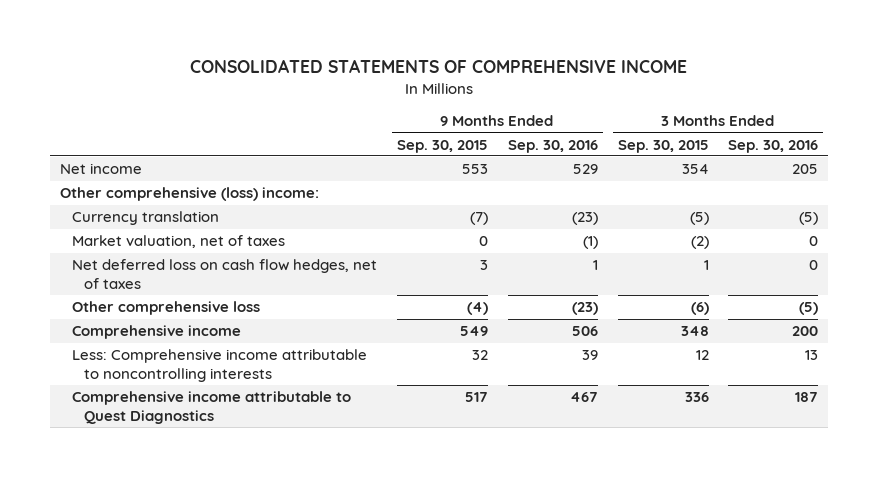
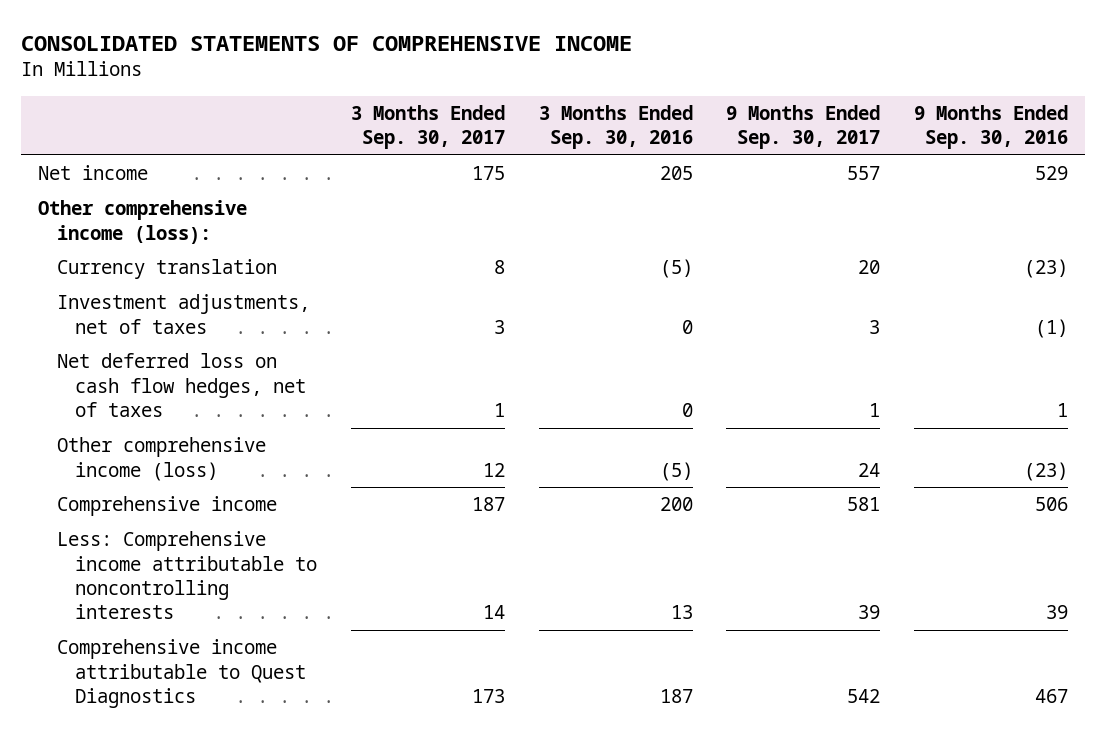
[396,139,488,153] Sep. 30, 2015 -> none
[617,139,709,153] Sep. 30, 2015 -> none
none -> [351,104,506,150] 3 Months Ended Sep. 30, 2017
none -> [726,104,881,150] 9 Months Ended Sep. 30, 2017
[59,187,319,202] Other comprehensive (loss) income: -> [37,200,247,244] Other comprehensive income (loss):
[72,235,286,249] Market valuation, net of taxes -> [56,294,310,334] Investment adjustments, net of taxes
[72,301,261,316] Other comprehensive loss -> [56,437,266,481] Other comprehensive income (loss)

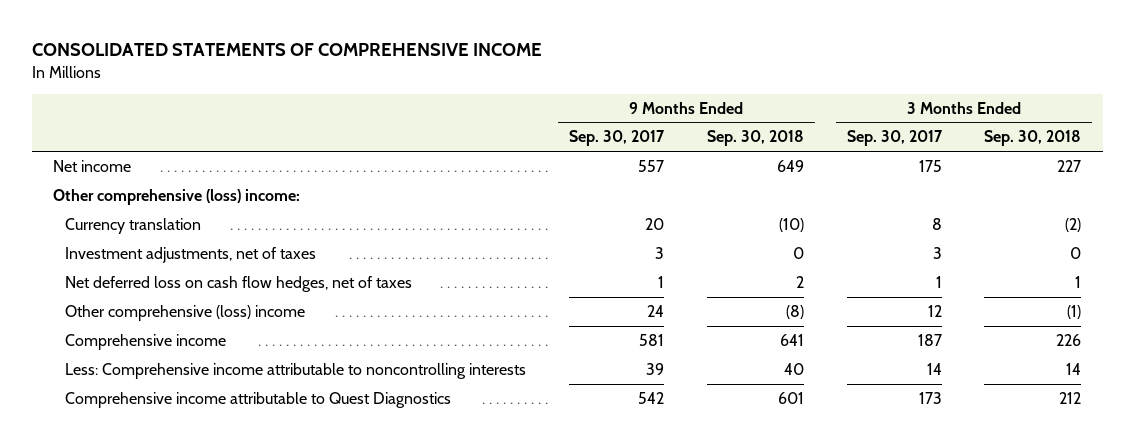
[538,104,693,150] 3 Months Ended Sep. 30, 2016 -> none
[914,104,1069,150] 9 Months Ended Sep. 30, 2016 -> none
none -> [706,130,804,147] Sep. 30, 2018
none -> [984,130,1082,147] Sep. 30, 2018
[37,200,247,244] Other comprehensive income (loss): -> [52,188,300,205] Other comprehensive (loss) income:
[56,437,266,481] Other comprehensive income (loss) -> [65,304,306,321] Other comprehensive (loss) income

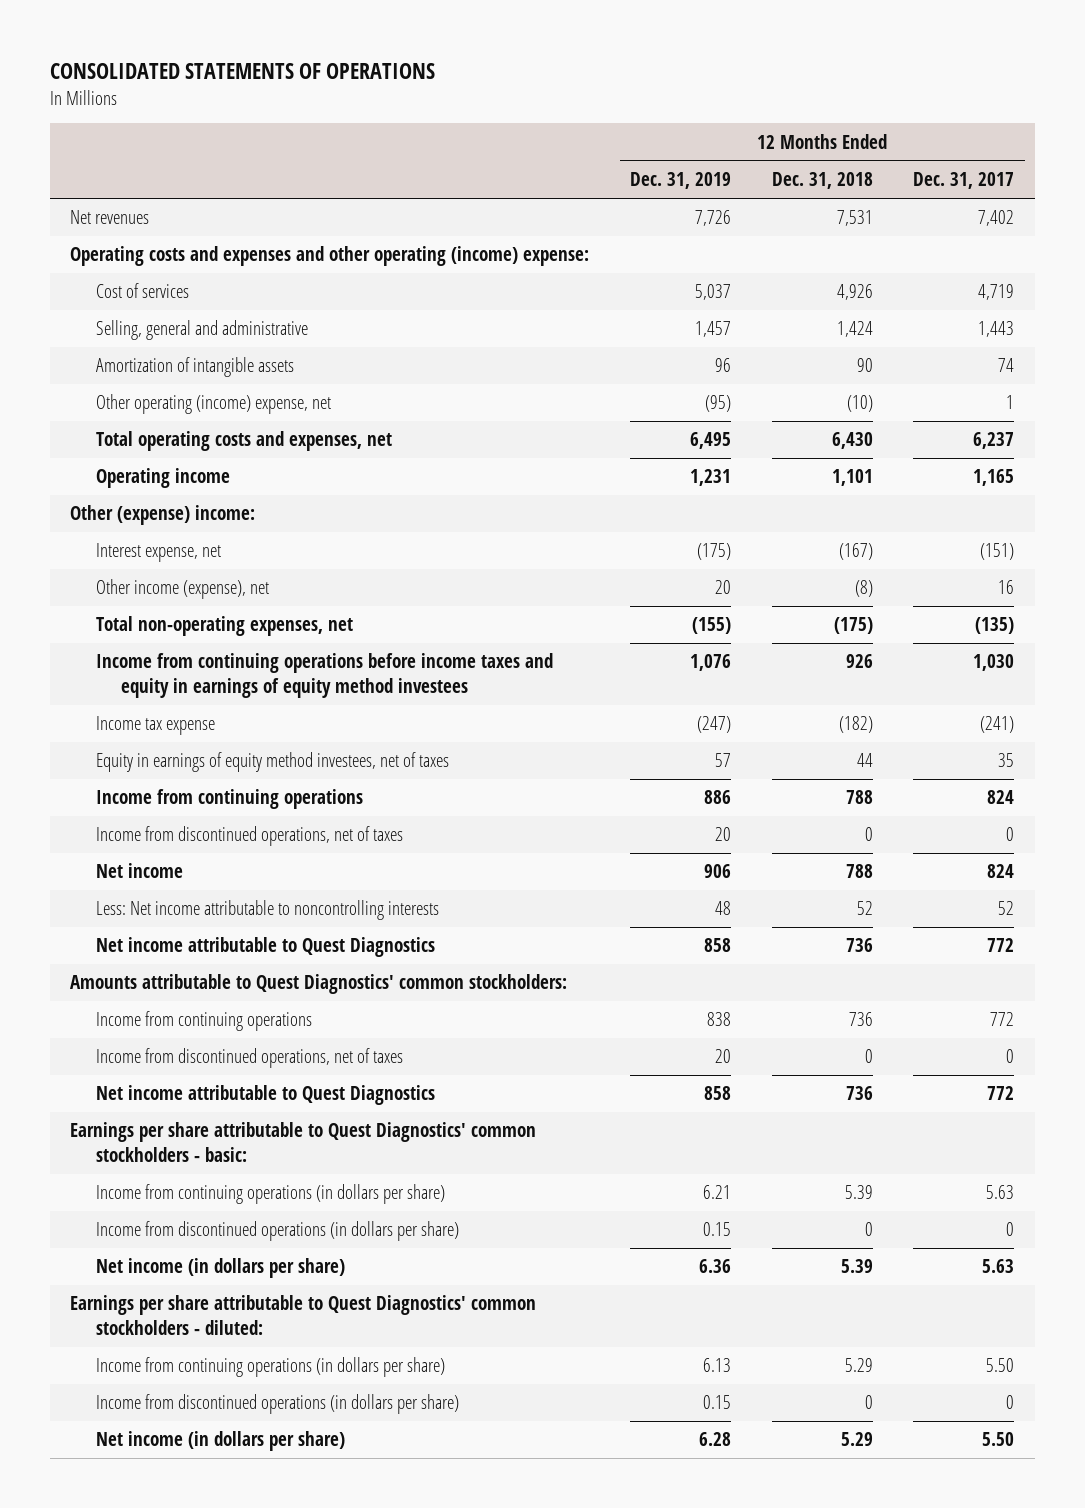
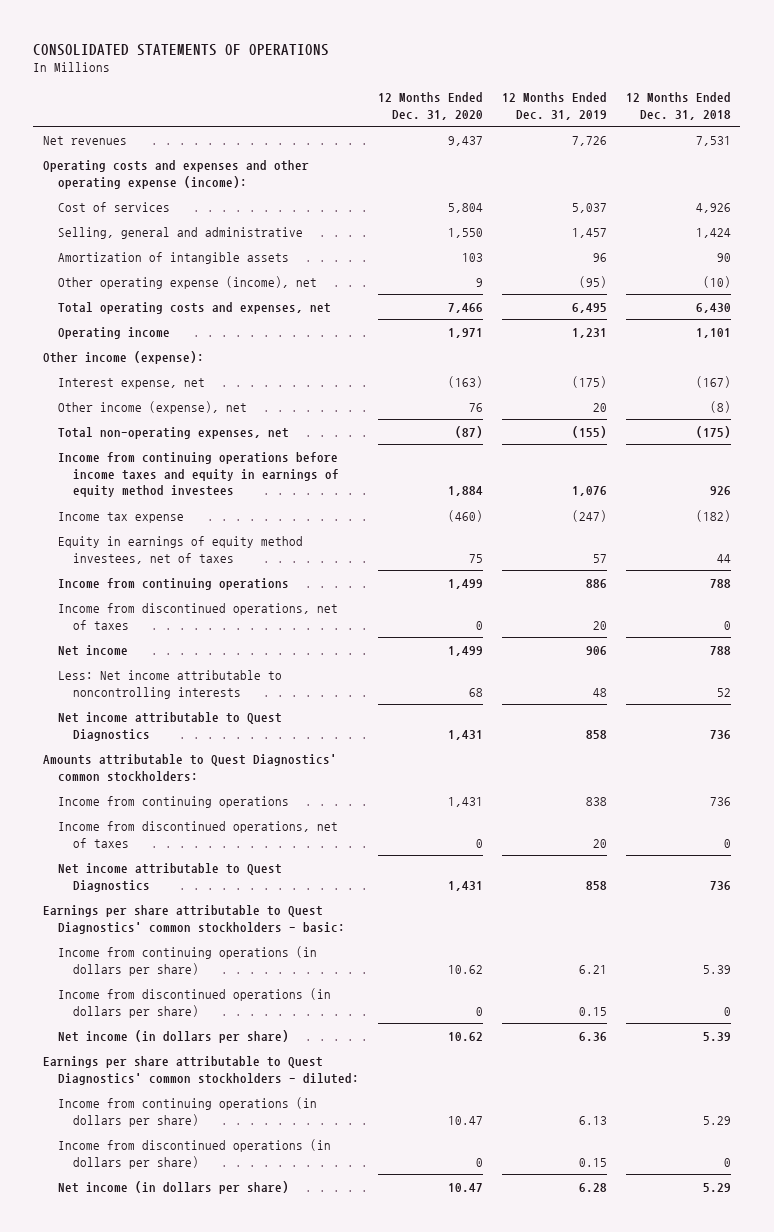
[913,172,1015,190] Dec. 31, 2017 -> none
none -> [377,91,483,120] 12 Months Ended Dec. 31, 2020
[70,246,590,267] Operating costs and expenses and other operating (income) expense: -> [42,159,309,189] Operating costs and expenses and other operating expense (income):
[95,394,331,415] Other operating (income) expense, net -> [57,275,317,289] Other operating expense (income), net
[70,505,256,526] Other (expense) income: -> [42,350,204,364] Other income (expense):

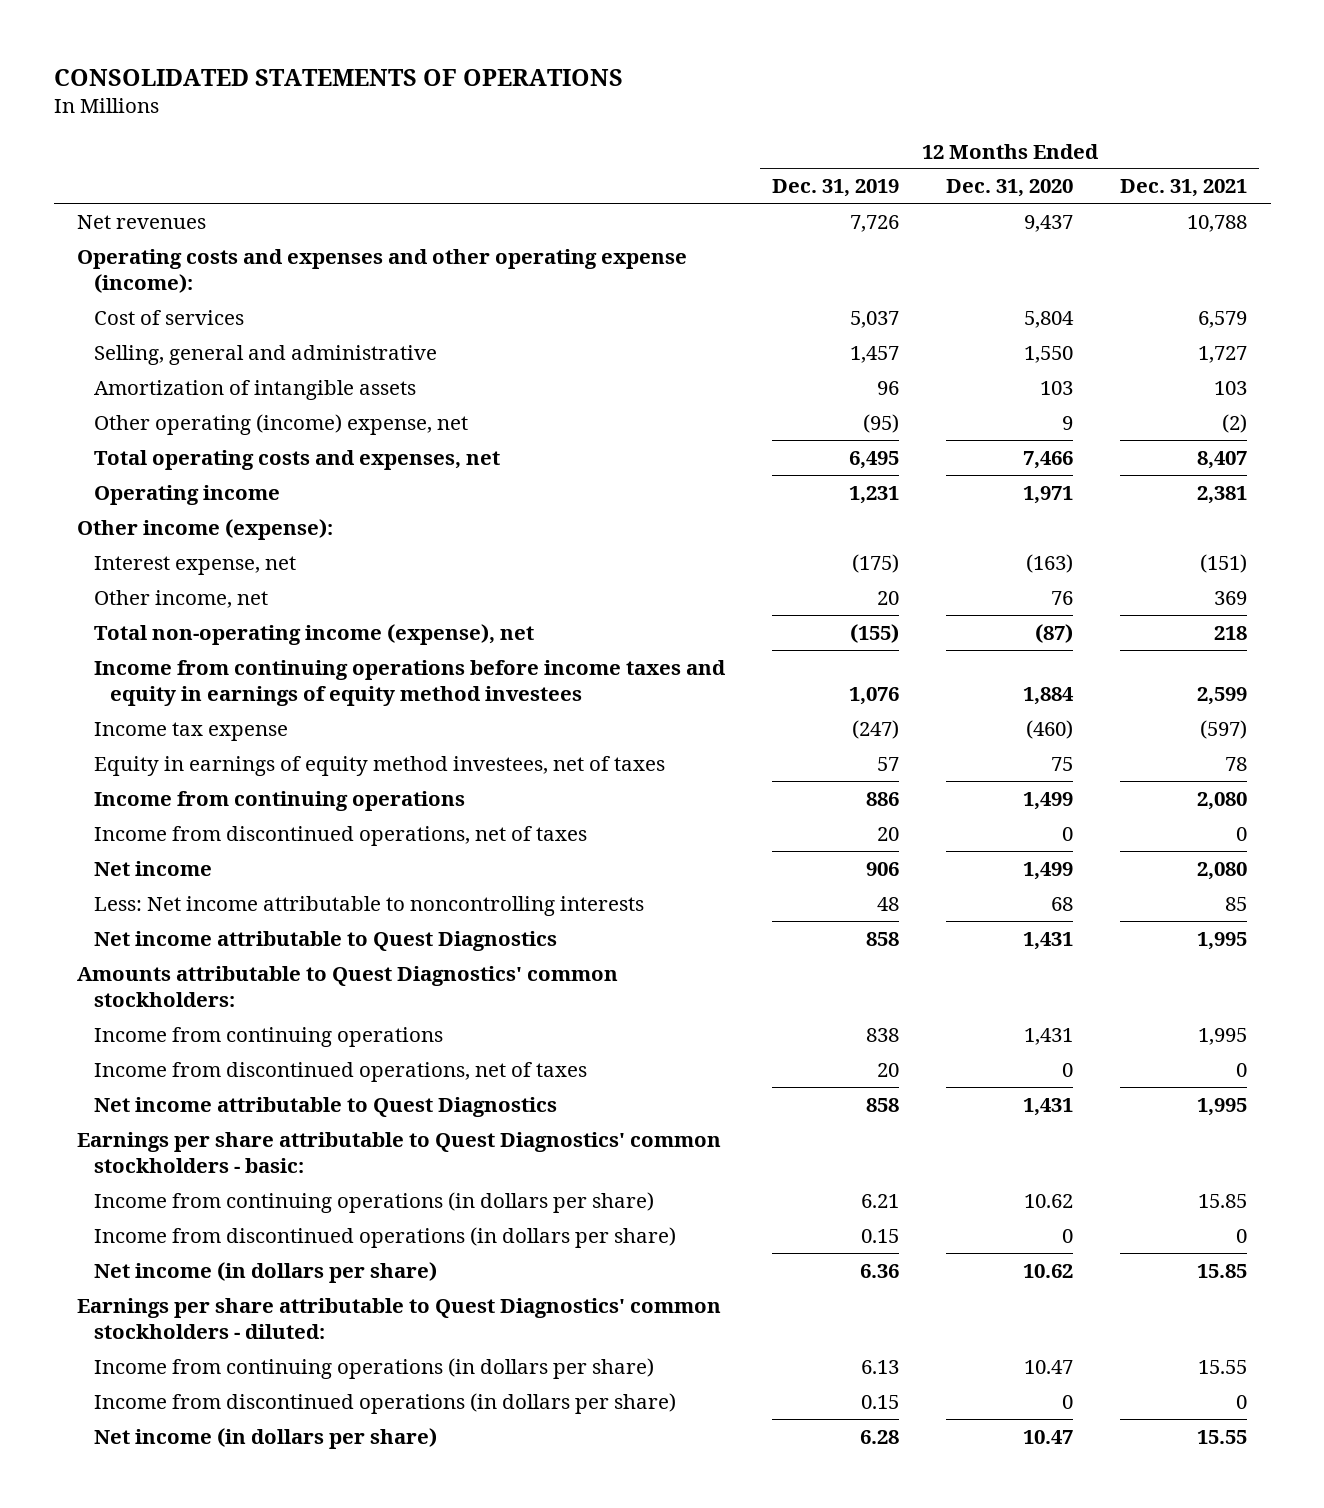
[625,91,731,120] 12 Months Ended Dec. 31, 2018 -> none
none -> [1120,179,1248,198] Dec. 31, 2021
[57,275,317,289] Other operating expense (income), net -> [93,413,468,435] Other operating (income) expense, net
[57,400,247,414] Other income (expense), net -> [93,589,268,608] Other income, net
[57,426,289,439] Total non-operating expenses, net -> [93,623,534,645] Total non-operating income (expense), net

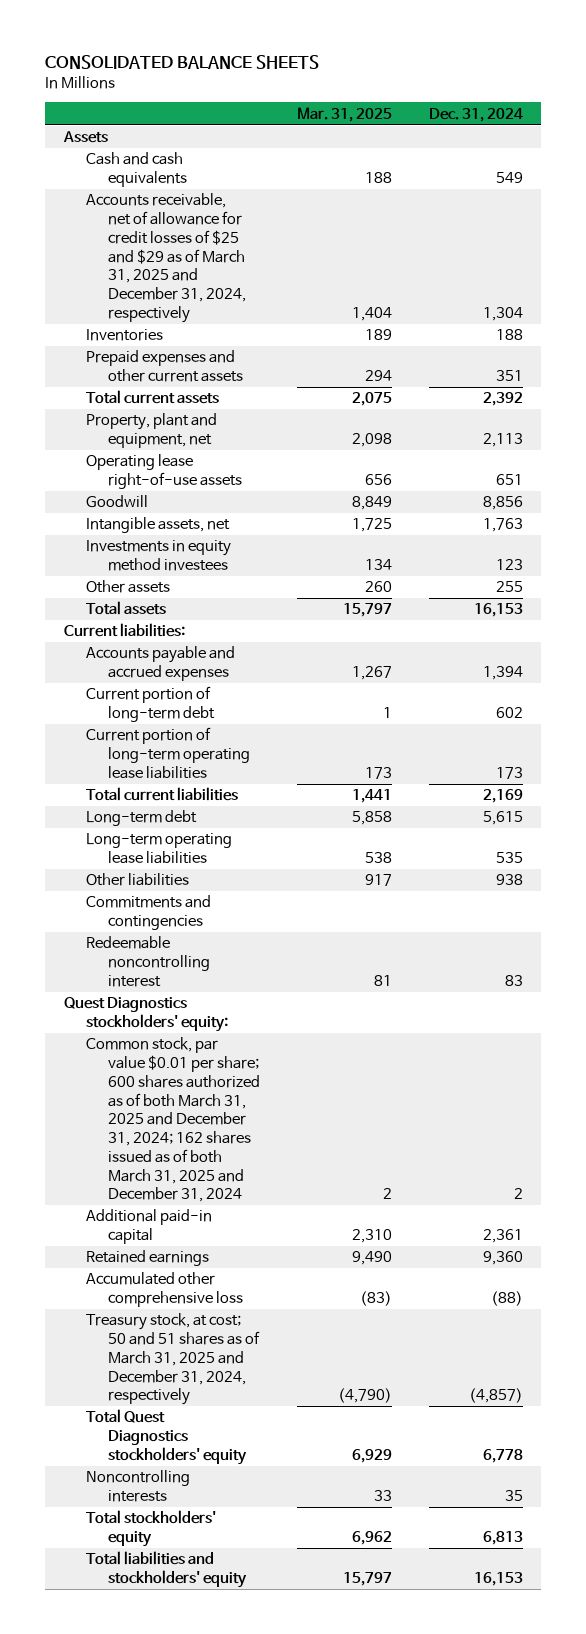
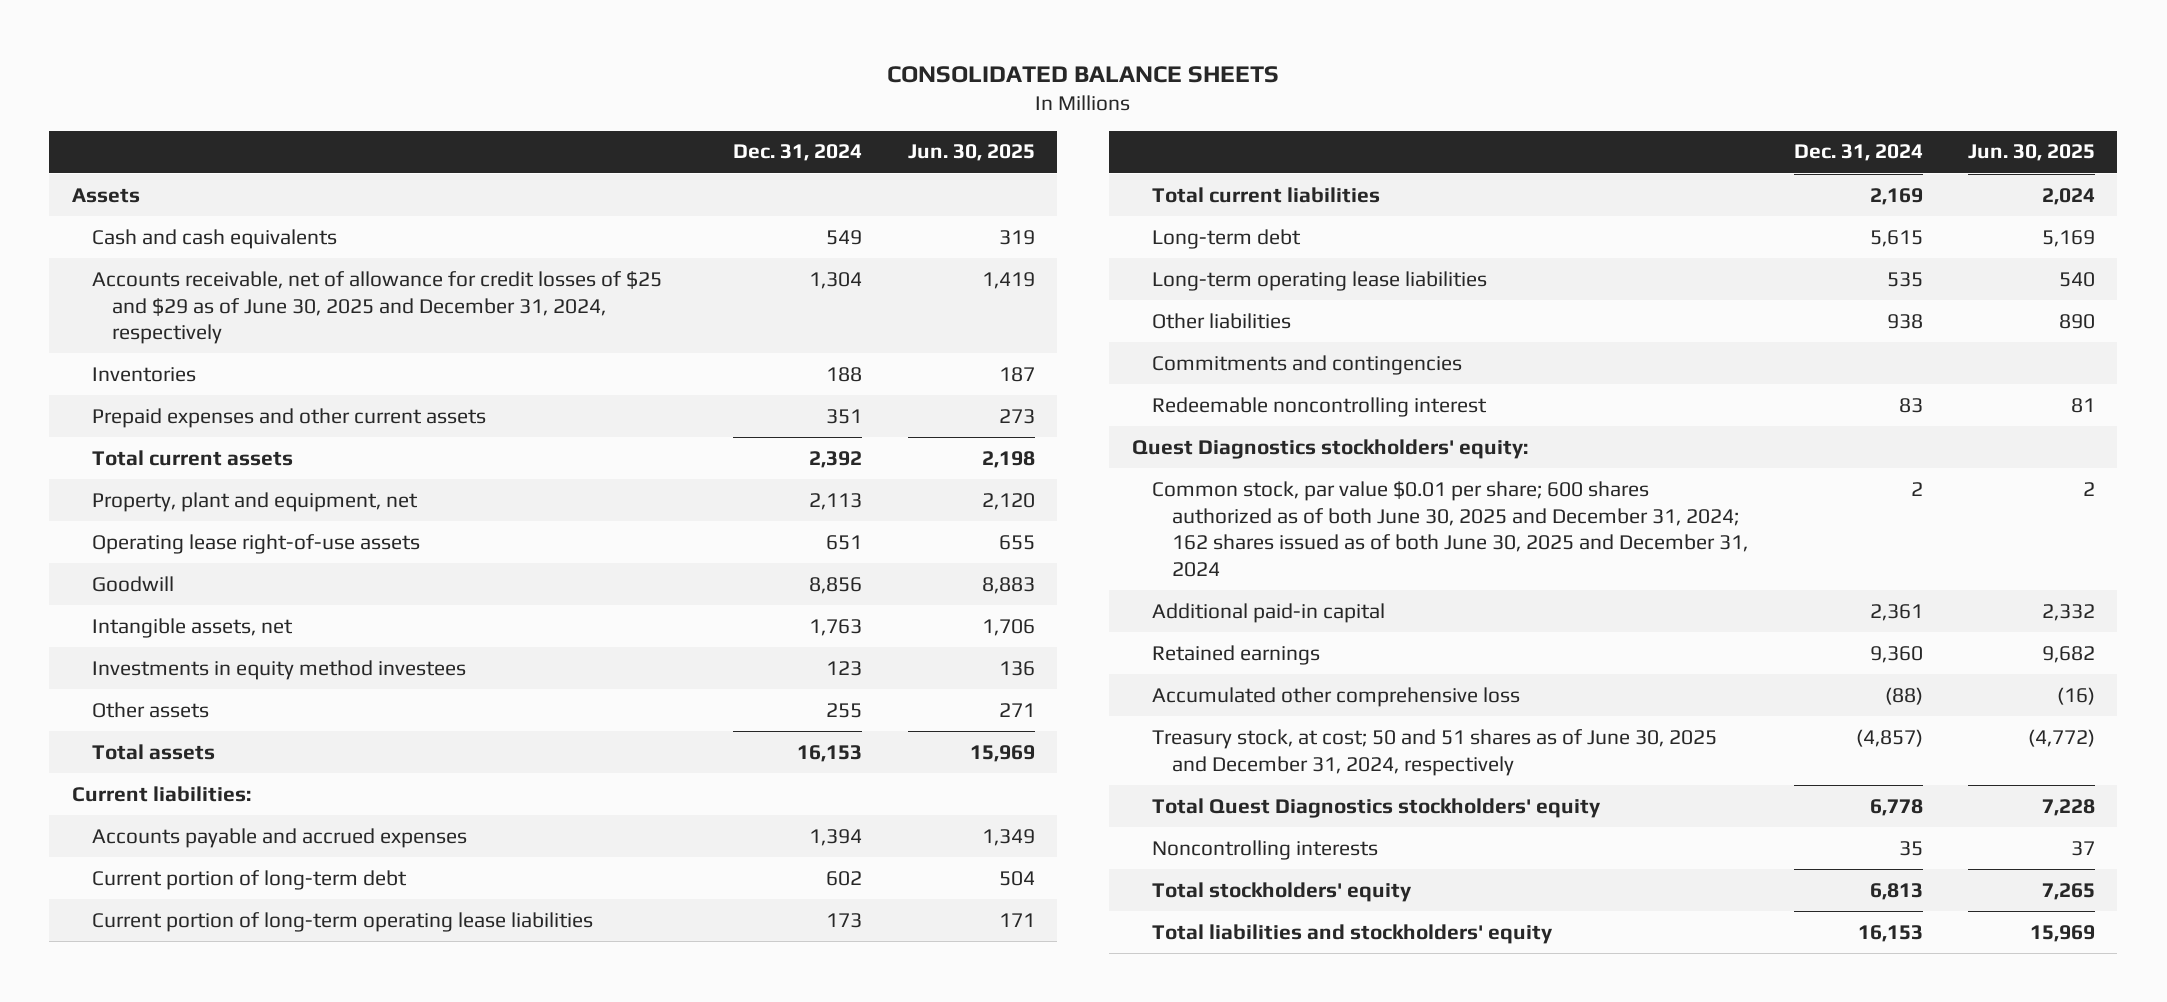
[296,106,392,122] Mar. 31, 2025 -> none
none -> [907,144,1035,162] Jun. 30, 2025
[85,193,246,323] Accounts receivable, net of allowance for credit losses of $25 and $29 as of March 31, 2025 and December 31, 2024, respectively -> [92,270,663,345] Accounts receivable, net of allowance for credit losses of $25 and $29 as of June 30, 2025 and December 31, 2024, respectively
[85,1037,260,1203] Common stock, par value $0.01 per share; 600 shares authorized as of both March 31, 2025 and December 31, 2024; 162 shares issued as of both March 31, 2025 and December 31, 2024 -> [1152,480,1749,577] Common stock, par value $0.01 per share; 600 shares authorized as of both June 30, 2025 and December 31, 2024; 162 shares issued as of both June 30, 2025 and December 31, 2024
[85,1313,260,1406] Treasury stock, at cost; 50 and 51 shares as of March 31, 2025 and December 31, 2024, respectively -> [1152,728,1718,776] Treasury stock, at cost; 50 and 51 shares as of June 30, 2025 and December 31, 2024, respectively

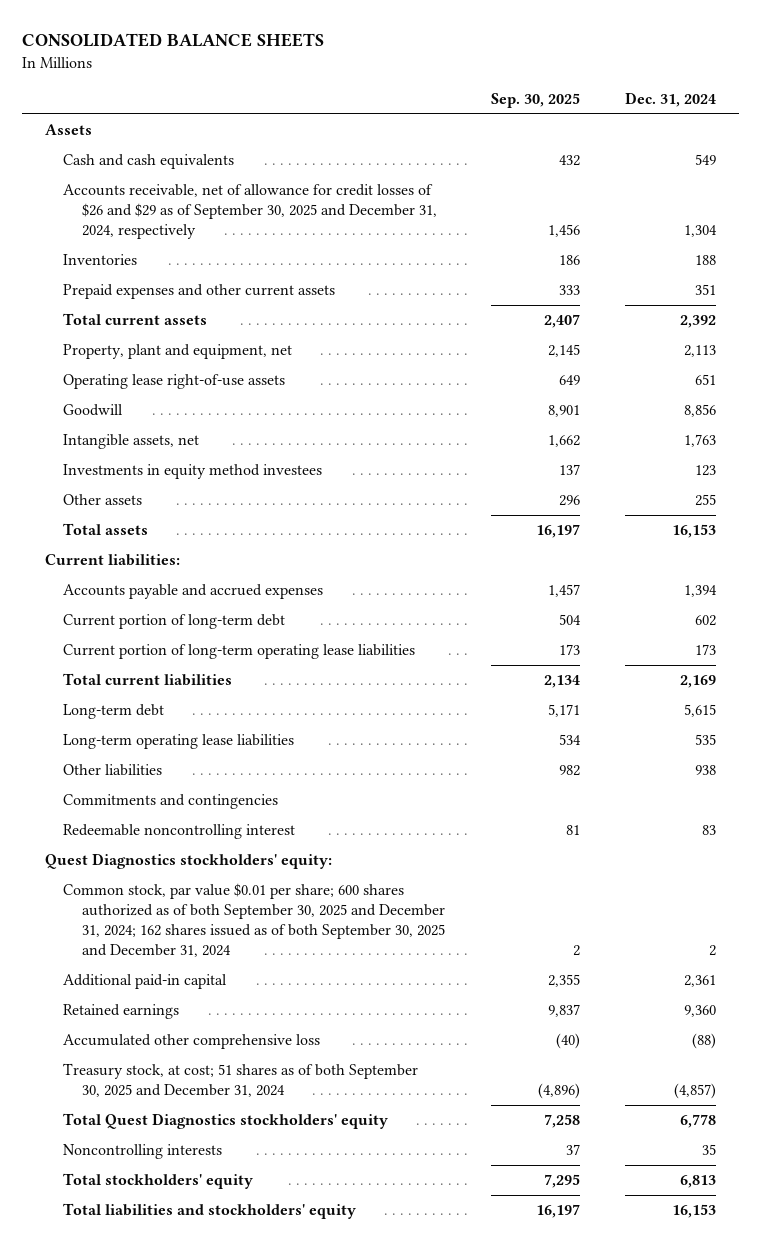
[907,144,1035,162] Jun. 30, 2025 -> none
none -> [490,92,580,108] Sep. 30, 2025
[92,270,663,345] Accounts receivable, net of allowance for credit losses of $25 and $29 as of June 30, 2025 and December 31, 2024, respectively -> [63,184,438,240] Accounts receivable, net of allowance for credit losses of $26 and $29 as of September 30, 2025 and December 31, 2024, respectively
[1152,480,1749,577] Common stock, par value $0.01 per share; 600 shares authorized as of both June 30, 2025 and December 31, 2024; 162 shares issued as of both June 30, 2025 and December 31, 2024 -> [63,883,446,958] Common stock, par value $0.01 per share; 600 shares authorized as of both September 30, 2025 and December 31, 2024; 162 shares issued as of both September 30, 2025 and December 31, 2024
[1152,728,1718,776] Treasury stock, at cost; 50 and 51 shares as of June 30, 2025 and December 31, 2024, respectively -> [63,1063,419,1098] Treasury stock, at cost; 51 shares as of both September 30, 2025 and December 31, 2024

